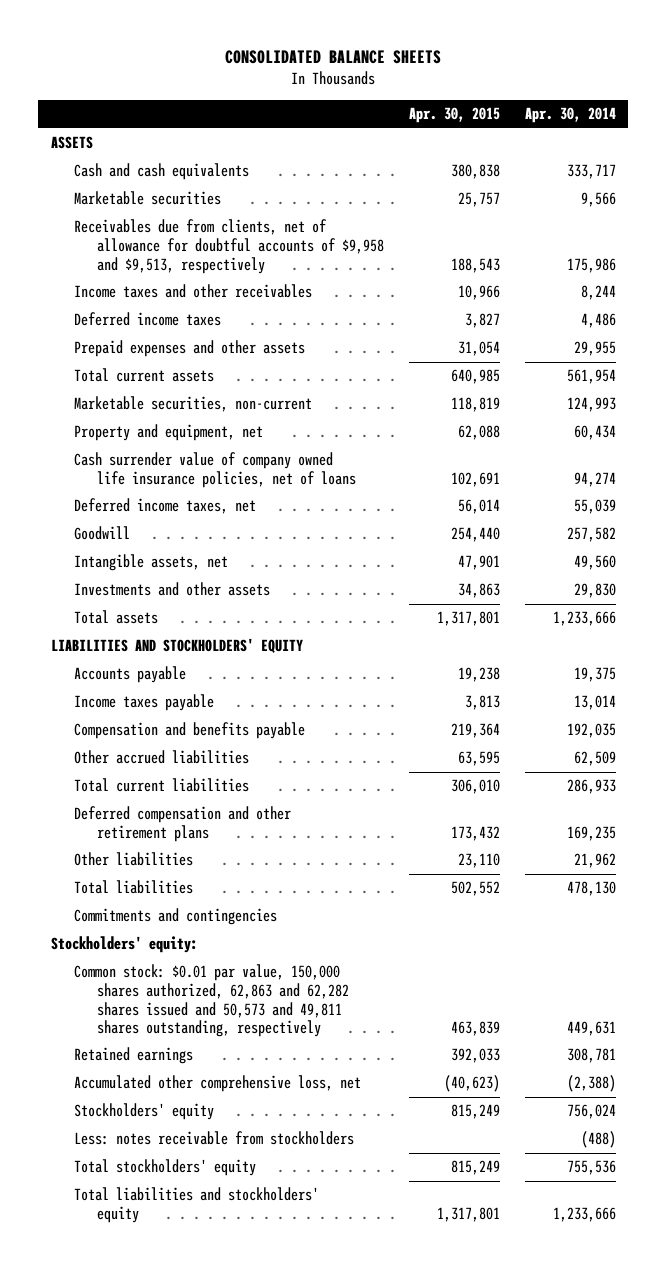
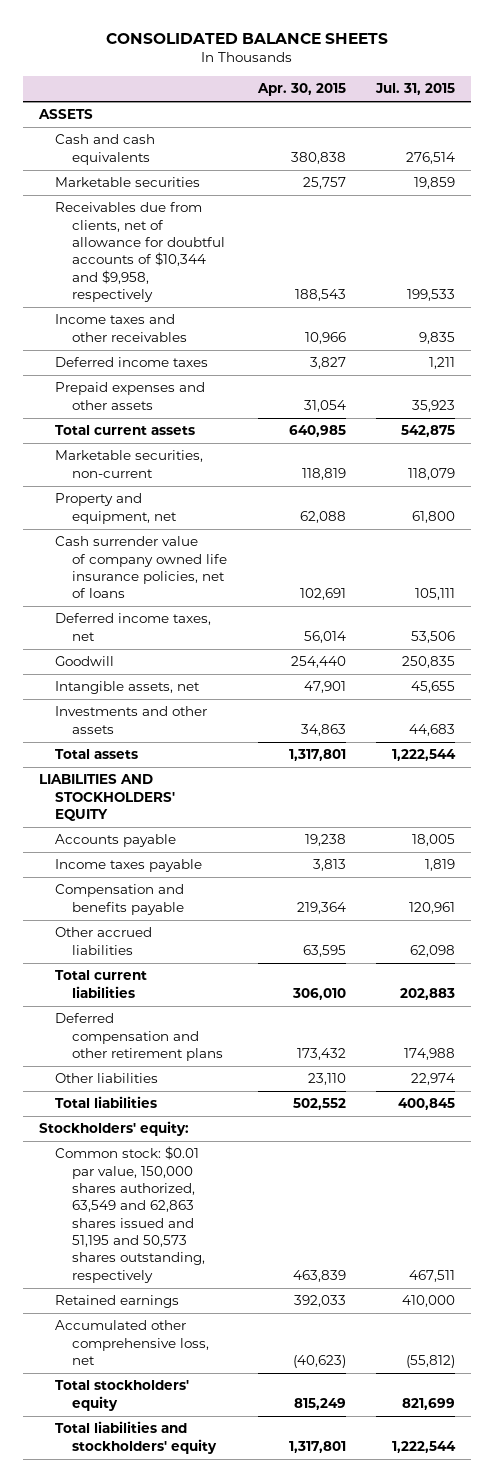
[524,107,616,124] Apr. 30, 2014 -> none
none -> [375,83,456,96] Jul. 31, 2015
[73,219,384,274] Receivables due from clients, net of allowance for doubtful accounts of $9,958 and $9,513, respectively -> [55,202,225,303] Receivables due from clients, net of allowance for doubtful accounts of $10,344 and $9,958, respectively
[73,908,277,926] Commitments and contingencies -> none
[73,964,349,1038] Common stock: $0.01 par value, 150,000 shares authorized, 62,863 and 62,282 shares issued and 50,573 and 49,811 shares outstanding, respectively -> [55,1146,205,1283] Common stock: $0.01 par value, 150,000 shares authorized, 63,549 and 62,863 shares issued and 51,195 and 50,573 shares outstanding, respectively
[73,1103,214,1121] Stockholders' equity -> none
[73,1131,354,1146] Less: notes receivable from stockholders -> none

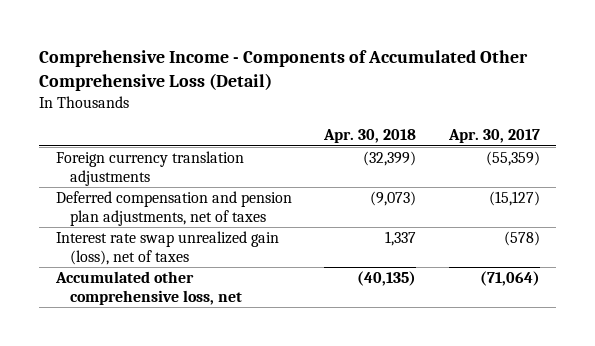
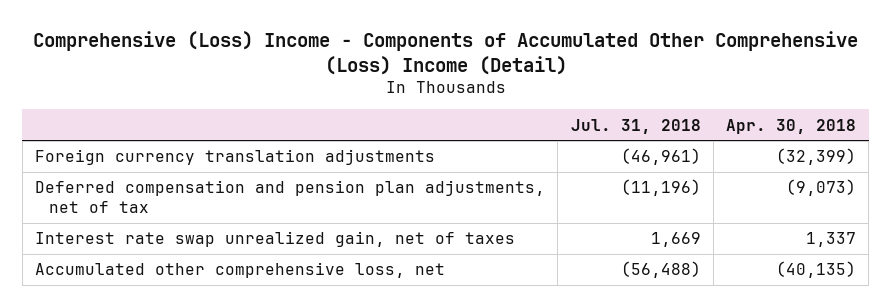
[39,50,529,92] Comprehensive Income - Components of Accumulated Other Comprehensive Loss (Detail) -> [32,31,858,75] Comprehensive (Loss) Income - Components of Accumulated Other Comprehensive (Loss) Income (Detail)
[447,128,540,143] Apr. 30, 2017 -> none
none -> [570,118,701,134] Jul. 31, 2018
[55,191,292,226] Deferred compensation and pension plan adjustments, net of taxes -> [35,180,546,214] Deferred compensation and pension plan adjustments, net of tax
[55,231,279,265] Interest rate swap unrealized gain (loss), net of taxes -> [35,231,516,248] Interest rate swap unrealized gain, net of taxes

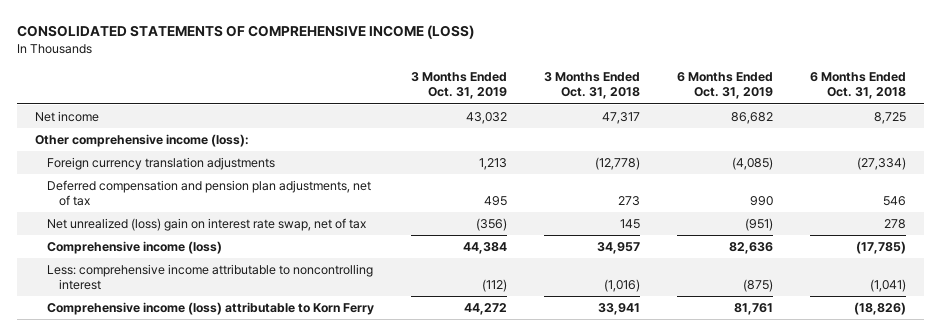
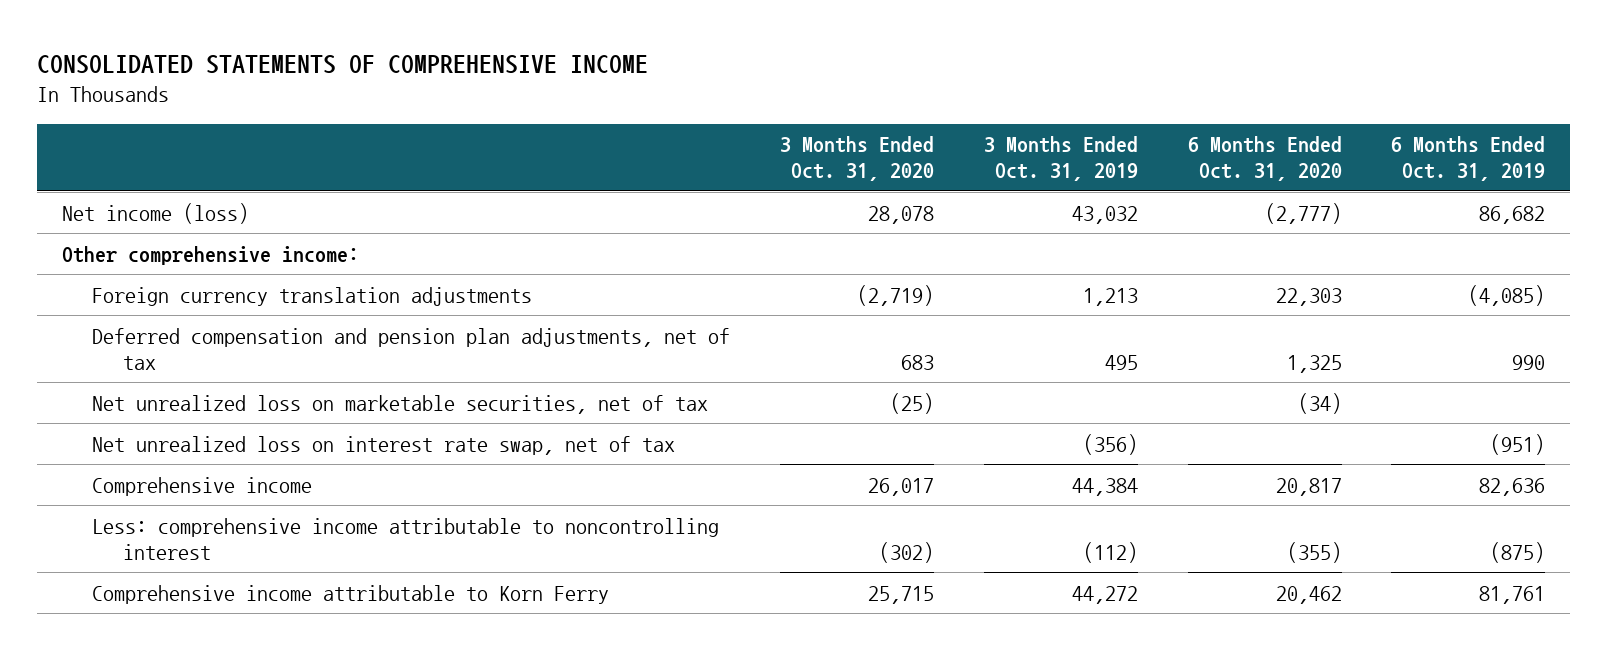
[16,25,474,40] CONSOLIDATED STATEMENTS OF COMPREHENSIVE INCOME (LOSS) -> [37,54,649,74] CONSOLIDATED STATEMENTS OF COMPREHENSIVE INCOME
[543,71,640,100] 3 Months Ended Oct. 31, 2018 -> none
[809,71,906,100] 6 Months Ended Oct. 31, 2018 -> none
none -> [780,136,935,182] 3 Months Ended Oct. 31, 2020
none -> [1187,136,1342,182] 6 Months Ended Oct. 31, 2020
[35,110,100,122] Net income -> [62,202,250,224] Net income (loss)
[35,133,250,147] Other comprehensive income (loss): -> [62,245,360,265] Other comprehensive income:
none -> [92,394,709,414] Net unrealized loss on marketable securities, net of tax
[47,217,367,231] Net unrealized (loss) gain on interest rate swap, net of tax -> [92,435,676,455] Net unrealized loss on interest rate swap, net of tax
[47,240,223,254] Comprehensive income (loss) -> [92,476,313,496] Comprehensive income
[47,301,375,315] Comprehensive income (loss) attributable to Korn Ferry -> [92,584,610,604] Comprehensive income attributable to Korn Ferry

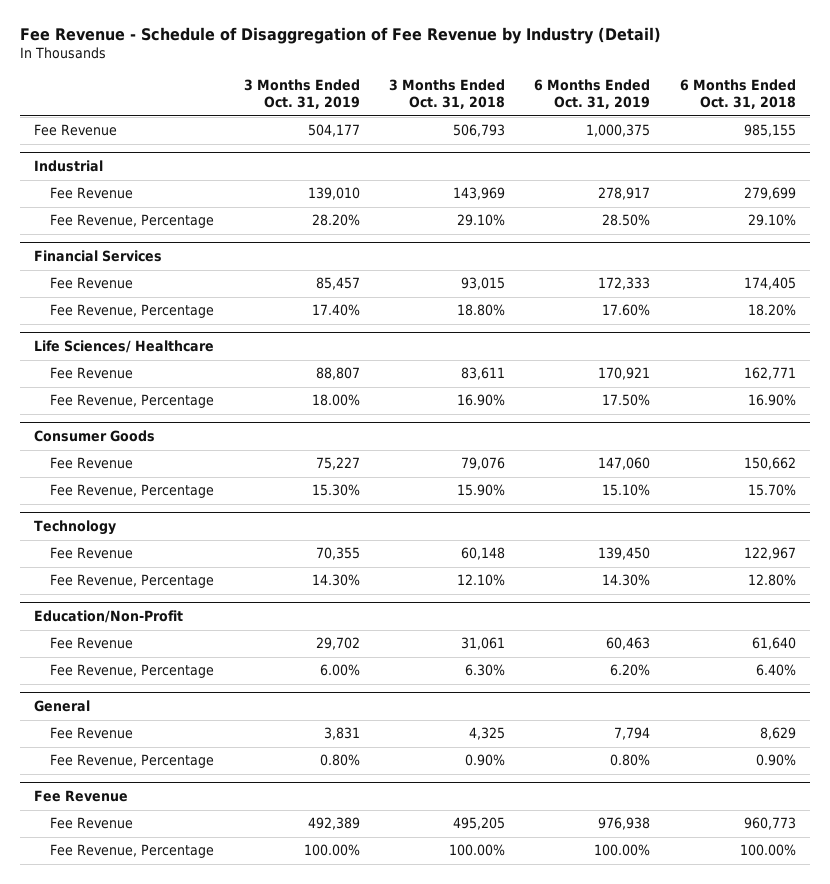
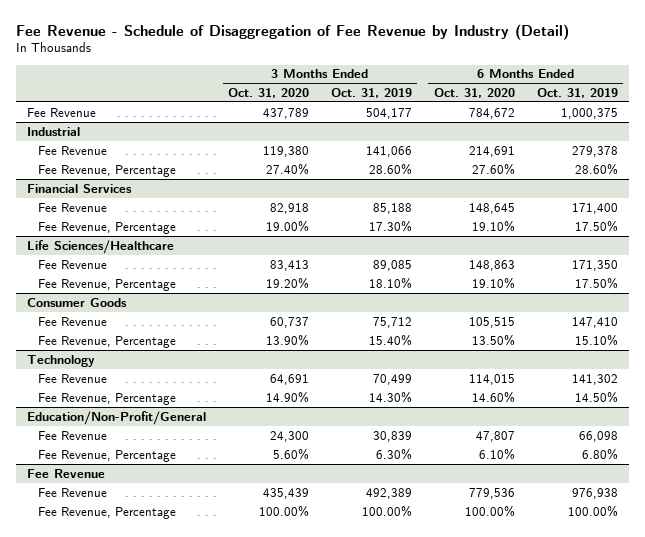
[388,79,505,110] 3 Months Ended Oct. 31, 2018 -> none
[679,79,796,110] 6 Months Ended Oct. 31, 2018 -> none
none -> [228,87,310,98] Oct. 31, 2020
none -> [433,87,515,98] Oct. 31, 2020
[307,187,360,201] 139,010 -> [366,145,413,157] 141,066
[598,187,651,201] 278,917 -> [571,145,618,157] 279,378
[311,214,360,227] 28.20% -> [369,162,413,175] 28.60%
[602,214,651,227] 28.50% -> [574,162,618,175] 28.60%
[315,277,360,291] 85,457 -> [373,202,413,214] 85,188
[598,277,651,291] 172,333 -> [571,202,618,214] 171,400
[311,304,360,317] 17.40% -> [369,219,413,232] 17.30%
[602,304,651,317] 17.60% -> [574,219,618,232] 17.50%
[34,339,215,353] Life Sciences/ Healthcare -> [27,239,175,254] Life Sciences/Healthcare
[315,367,360,381] 88,807 -> [373,259,413,271] 89,085
[598,367,651,381] 170,921 -> [571,259,618,271] 171,350
[311,394,360,407] 18.00% -> [369,276,413,289] 18.10%
[315,457,360,471] 75,227 -> [373,316,413,328] 75,712
[598,457,651,471] 147,060 -> [571,316,618,328] 147,410
[311,484,360,497] 15.30% -> [369,333,413,346] 15.40%
[34,699,91,712] General -> none
[49,727,133,740] Fee Revenue -> none
[49,754,214,769] Fee Revenue, Percentage -> none
[315,547,360,561] 70,355 -> [373,373,413,385] 70,499
[598,547,651,561] 139,450 -> [571,373,618,385] 141,302
[602,574,651,587] 14.30% -> [574,390,618,403] 14.50%
[34,609,184,623] Education/Non-Profit -> [27,410,207,425] Education/Non-Profit/General
[315,637,360,651] 29,702 -> [373,430,413,442] 30,839
[606,637,651,651] 60,463 -> [578,430,618,442] 66,098
[319,664,360,677] 6.00% -> [376,447,413,460] 6.30%
[610,664,651,677] 6.20% -> [581,447,618,460] 6.80%

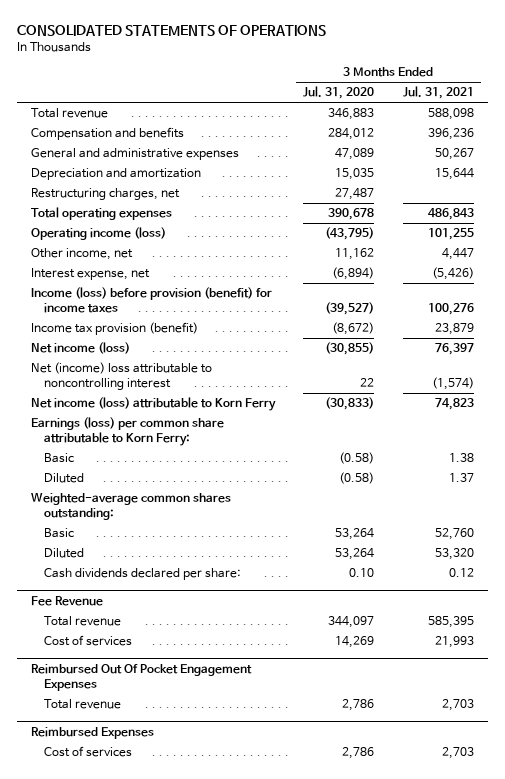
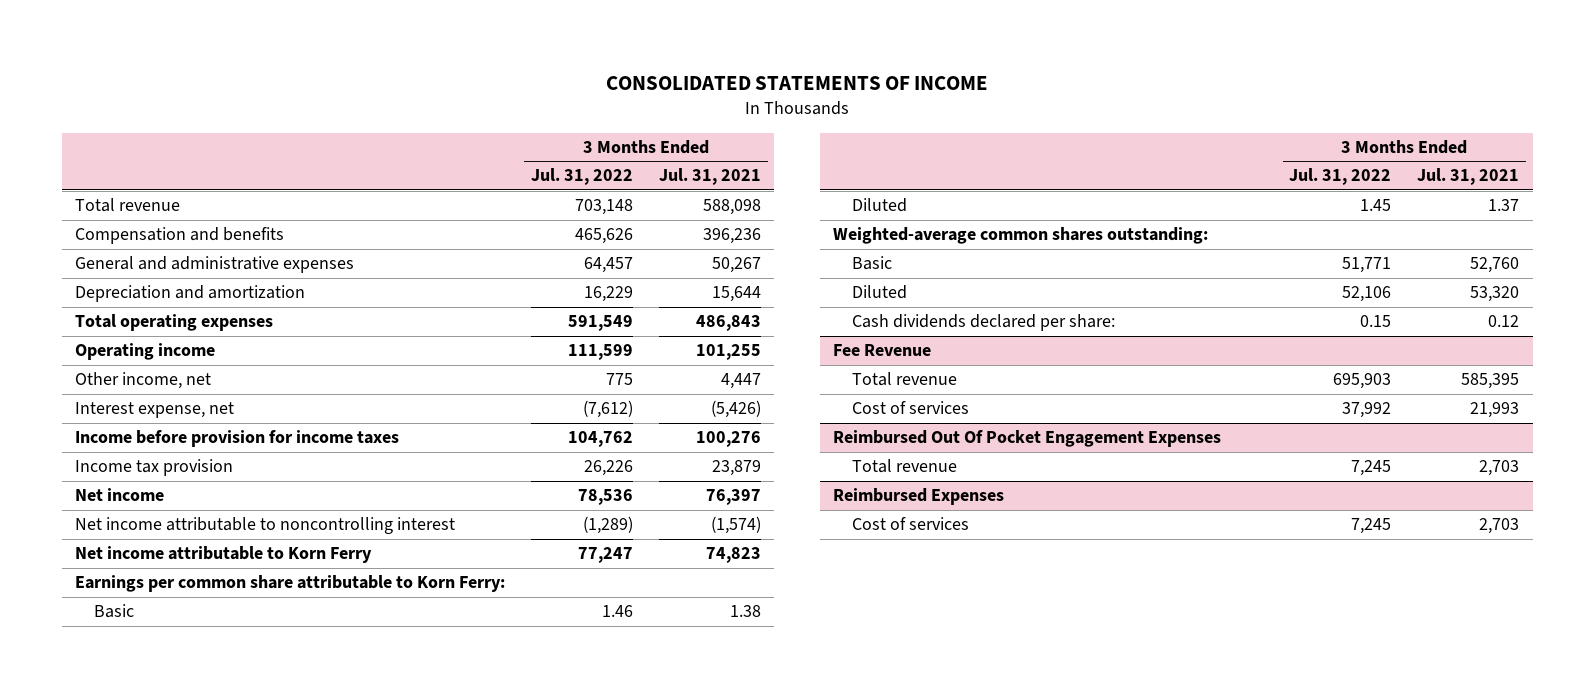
[17,24,327,36] CONSOLIDATED STATEMENTS OF OPERATIONS -> [606,75,989,90] CONSOLIDATED STATEMENTS OF INCOME
[303,86,375,100] Jul. 31, 2020 -> none
none -> [530,168,633,186] Jul. 31, 2022
[31,188,181,201] Restructuring charges, net -> none
[31,227,167,241] Operating income (loss) -> [74,343,215,361] Operating income
[31,287,273,314] Income (loss) before provision (benefit) for income taxes -> [74,430,399,448] Income before provision for income taxes
[31,322,199,336] Income tax provision (benefit) -> [74,459,233,477] Income tax provision
[31,342,131,355] Net income (loss) -> [74,488,164,502] Net income
[31,362,213,391] Net (income) loss attributable to noncontrolling interest -> [74,517,455,535] Net income attributable to noncontrolling interest
[31,397,277,412] Net income (loss) attributable to Korn Ferry -> [74,546,372,564] Net income attributable to Korn Ferry
[31,417,225,447] Earnings (loss) per common share attributable to Korn Ferry: -> [74,575,505,593] Earnings per common share attributable to Korn Ferry:

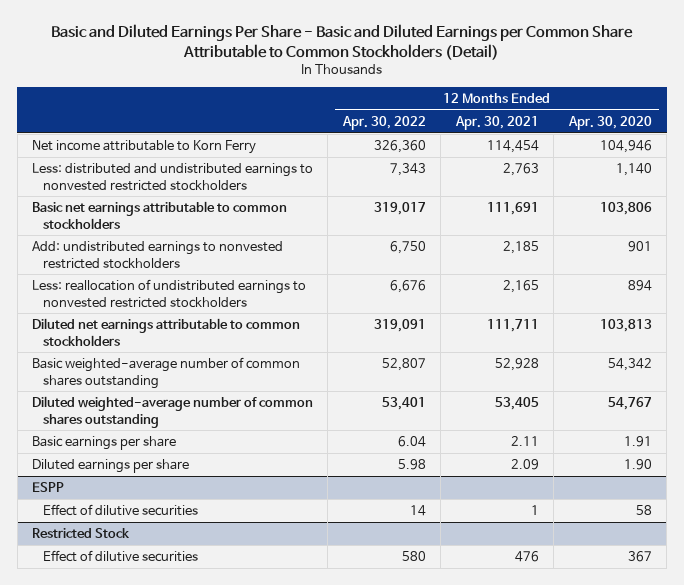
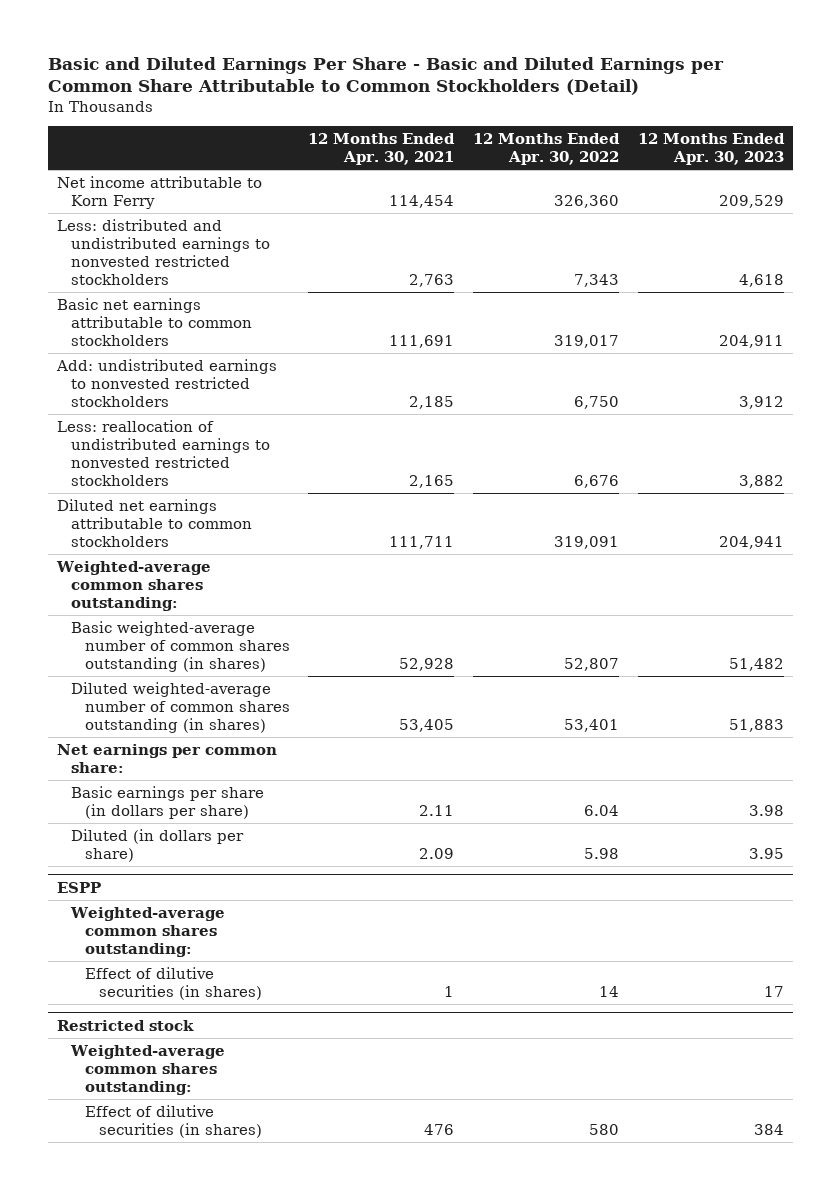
[567,115,652,130] Apr. 30, 2020 -> none
none -> [637,132,785,165] 12 Months Ended Apr. 30, 2023
none -> [55,560,211,611] Weighted-average common shares outstanding:
[31,356,300,389] Basic weighted-average number of common shares outstanding -> [70,620,290,672] Basic weighted-average number of common shares outstanding (in shares)
[31,395,313,428] Diluted weighted-average number of common shares outstanding -> [70,681,290,733] Diluted weighted-average number of common shares outstanding (in shares)
none -> [56,743,277,773] Net earnings per common share:
[31,435,176,450] Basic earnings per share -> [70,785,264,819] Basic earnings per share (in dollars per share)
[31,458,189,473] Diluted earnings per share -> [70,828,244,862] Diluted (in dollars per share)
none -> [69,906,225,957] Weighted-average common shares outstanding:
[42,503,198,516] Effect of dilutive securities -> [84,966,262,1000] Effect of dilutive securities (in shares)
[31,527,130,538] Restricted Stock -> [56,1019,194,1031] Restricted stock
none -> [69,1044,225,1095] Weighted-average common shares outstanding:
[42,549,198,562] Effect of dilutive securities -> [84,1104,262,1138] Effect of dilutive securities (in shares)

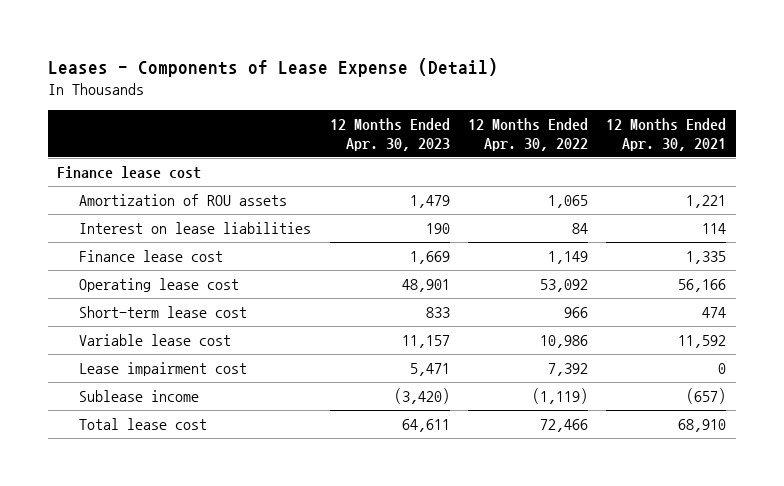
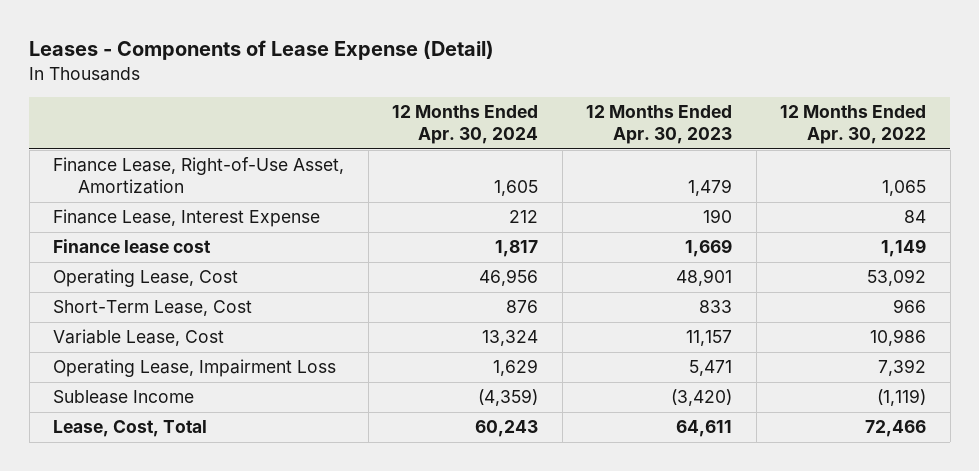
[606,118,727,151] 12 Months Ended Apr. 30, 2021 -> none
none -> [392,105,539,145] 12 Months Ended Apr. 30, 2024
[57,165,202,179] Finance lease cost -> none
[79,193,288,206] Amortization of ROU assets -> [53,157,345,195] Finance Lease, Right-of-Use Asset, Amortization
[79,221,312,234] Interest on lease liabilities -> [53,209,321,228] Finance Lease, Interest Expense
[79,277,240,292] Operating lease cost -> [53,269,239,288] Operating Lease, Cost
[79,305,248,318] Short-term lease cost -> [53,300,253,317] Short-Term Lease, Cost
[79,333,232,346] Variable lease cost -> [53,329,225,347] Variable Lease, Cost
[79,361,248,376] Lease impairment cost -> [53,359,337,378] Operating Lease, Impairment Loss
[79,389,200,402] Sublease income -> [53,390,195,405] Sublease Income
[79,417,208,430] Total lease cost -> [53,420,208,438] Lease, Cost, Total

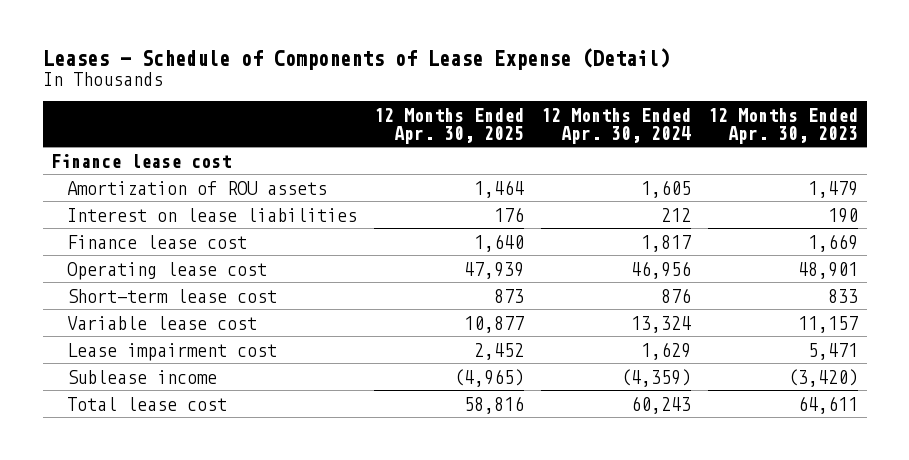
[29,40,495,61] Leases - Components of Lease Expense (Detail) -> [42,47,670,70] Leases - Schedule of Components of Lease Expense (Detail)
[780,105,927,145] 12 Months Ended Apr. 30, 2022 -> none
none -> [374,107,525,144] 12 Months Ended Apr. 30, 2025
none -> [51,153,232,168] Finance lease cost
[53,157,345,195] Finance Lease, Right-of-Use Asset, Amortization -> [67,180,328,195] Amortization of ROU assets
[53,209,321,228] Finance Lease, Interest Expense -> [67,207,358,222] Interest on lease liabilities
[53,269,239,288] Operating Lease, Cost -> [67,261,268,280] Operating lease cost
[53,300,253,317] Short-Term Lease, Cost -> [67,288,278,303] Short-term lease cost
[53,329,225,347] Variable Lease, Cost -> [67,315,258,330] Variable lease cost
[53,359,337,378] Operating Lease, Impairment Loss -> [67,342,278,361] Lease impairment cost
[53,390,195,405] Sublease Income -> [67,369,218,384] Sublease income
[53,420,208,438] Lease, Cost, Total -> [67,396,228,411] Total lease cost

